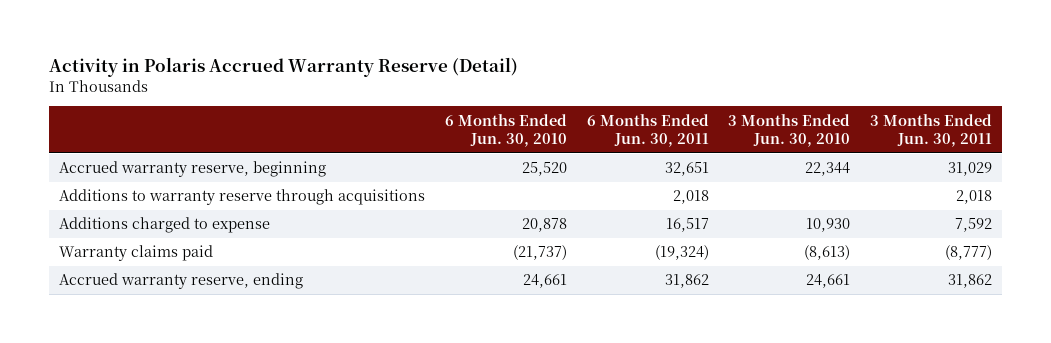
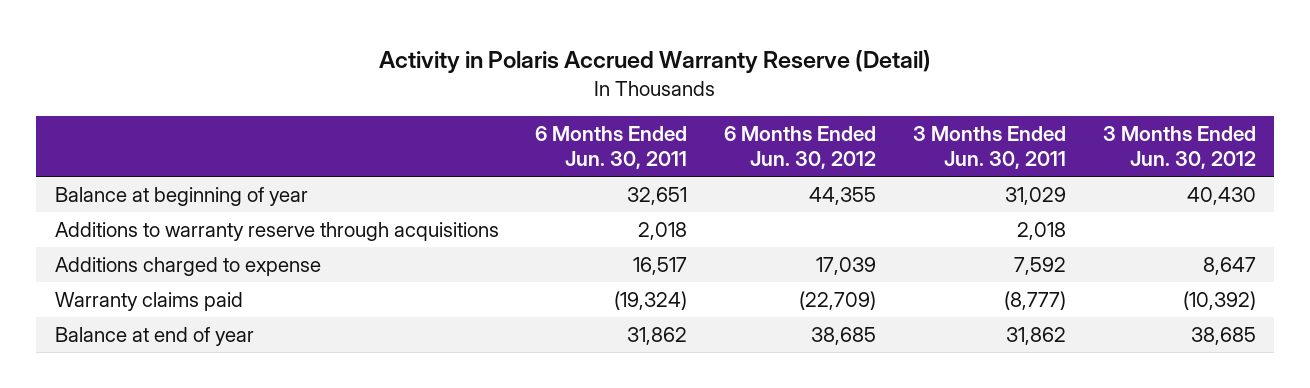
[444,113,567,147] 6 Months Ended Jun. 30, 2010 -> none
[728,113,851,147] 3 Months Ended Jun. 30, 2010 -> none
none -> [724,126,877,169] 6 Months Ended Jun. 30, 2012
none -> [1102,126,1256,169] 3 Months Ended Jun. 30, 2012
[59,161,327,178] Accrued warranty reserve, beginning -> [54,187,308,207] Balance at beginning of year
[59,273,304,290] Accrued warranty reserve, ending -> [54,327,254,347] Balance at end of year

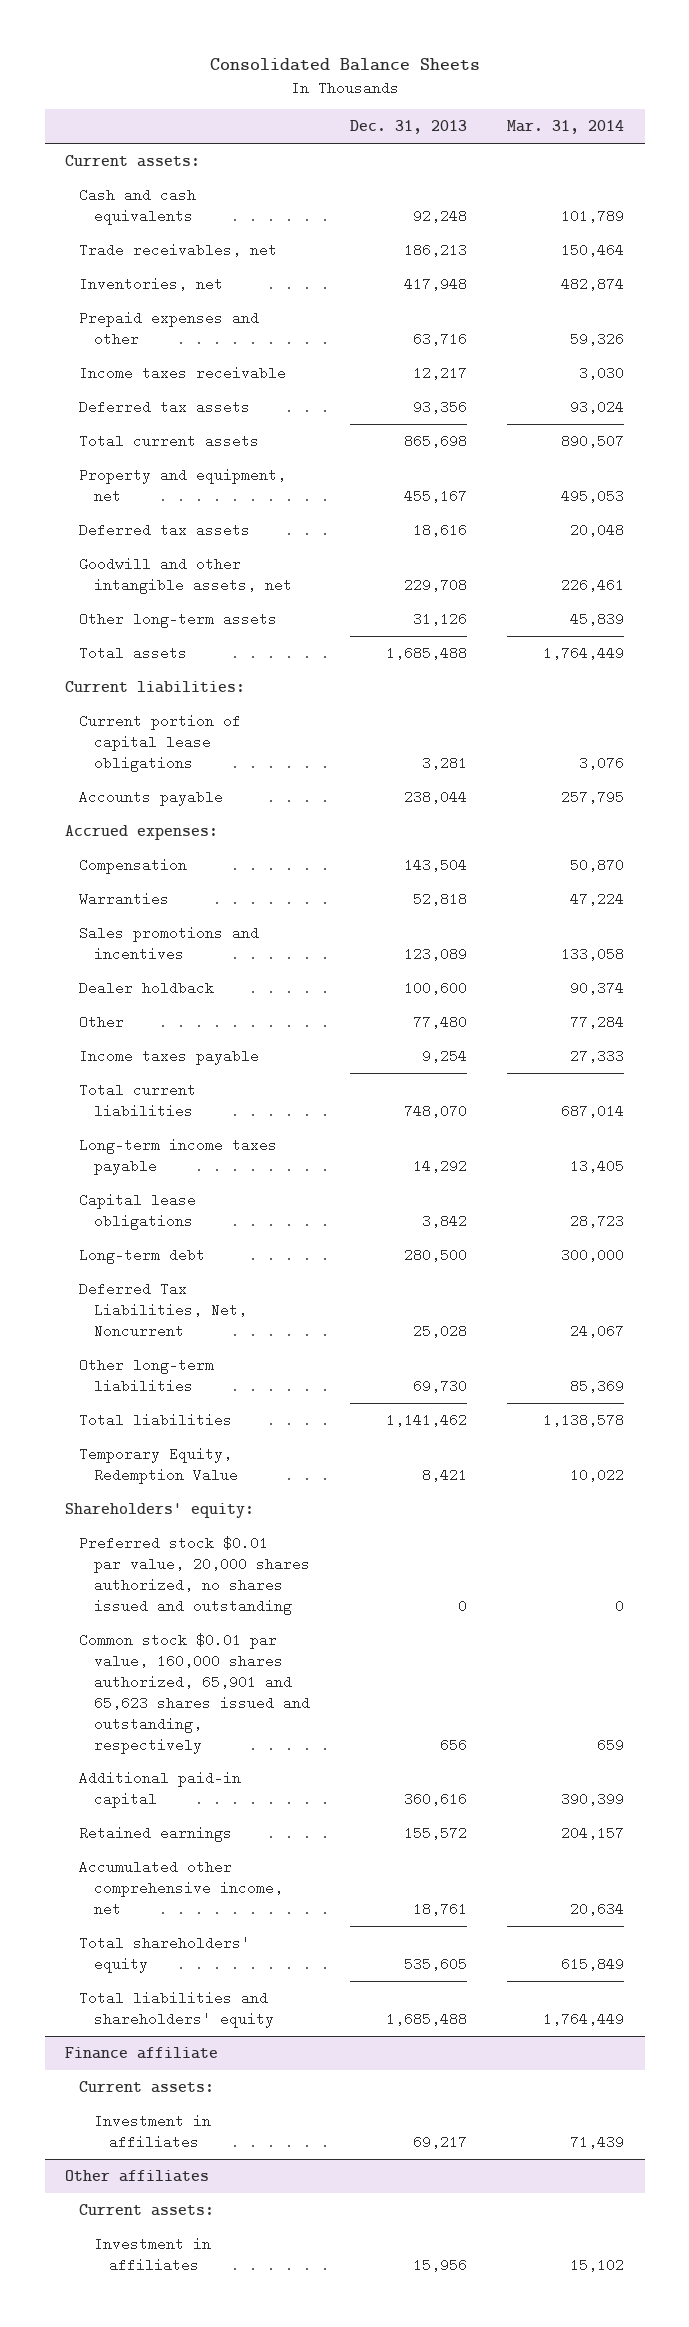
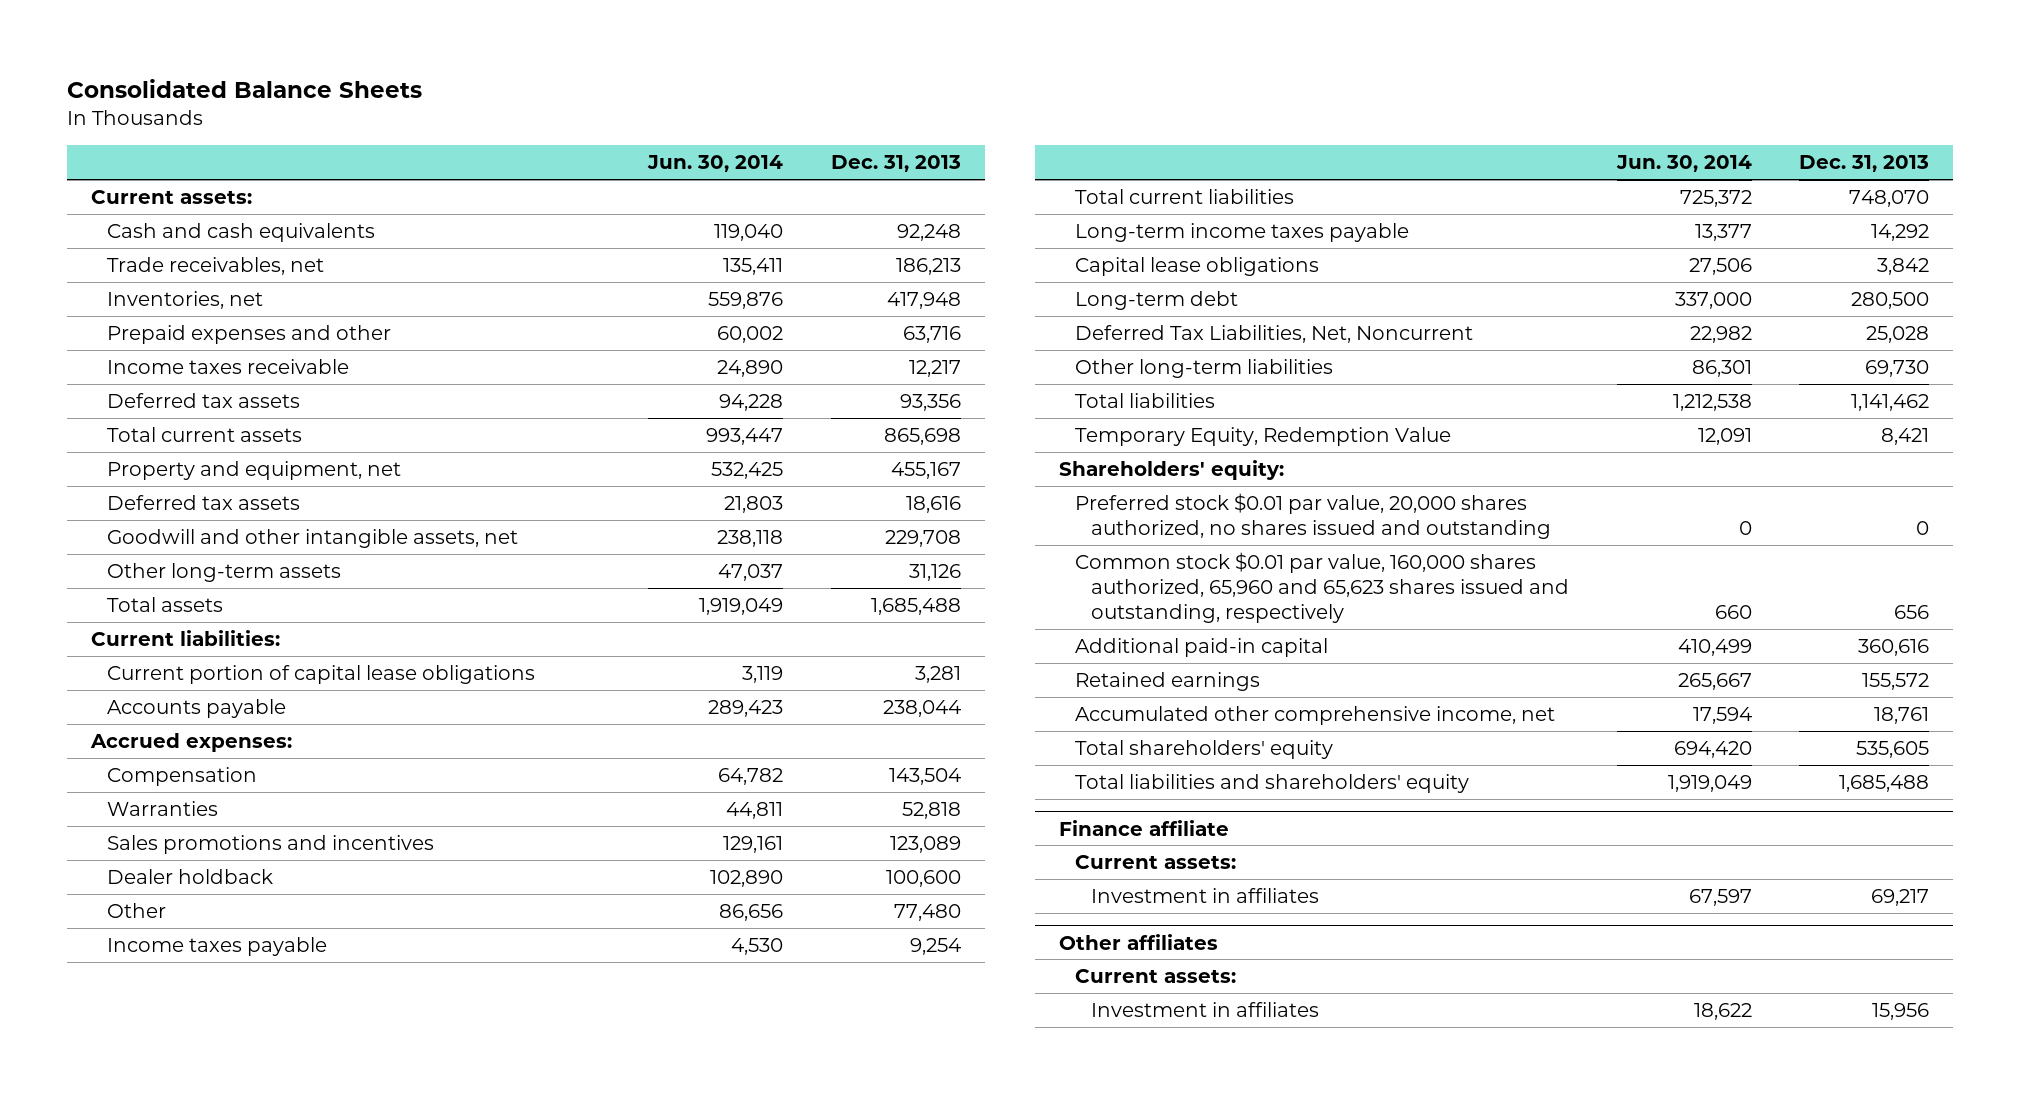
[507,120,625,135] Mar. 31, 2014 -> none
none -> [647,155,784,173] Jun. 30, 2014
[79,1632,310,1754] Common stock $0.01 par value, 160,000 shares authorized, 65,901 and 65,623 shares issued and outstanding, respectively -> [1074,551,1569,624] Common stock $0.01 par value, 160,000 shares authorized, 65,960 and 65,623 shares issued and outstanding, respectively

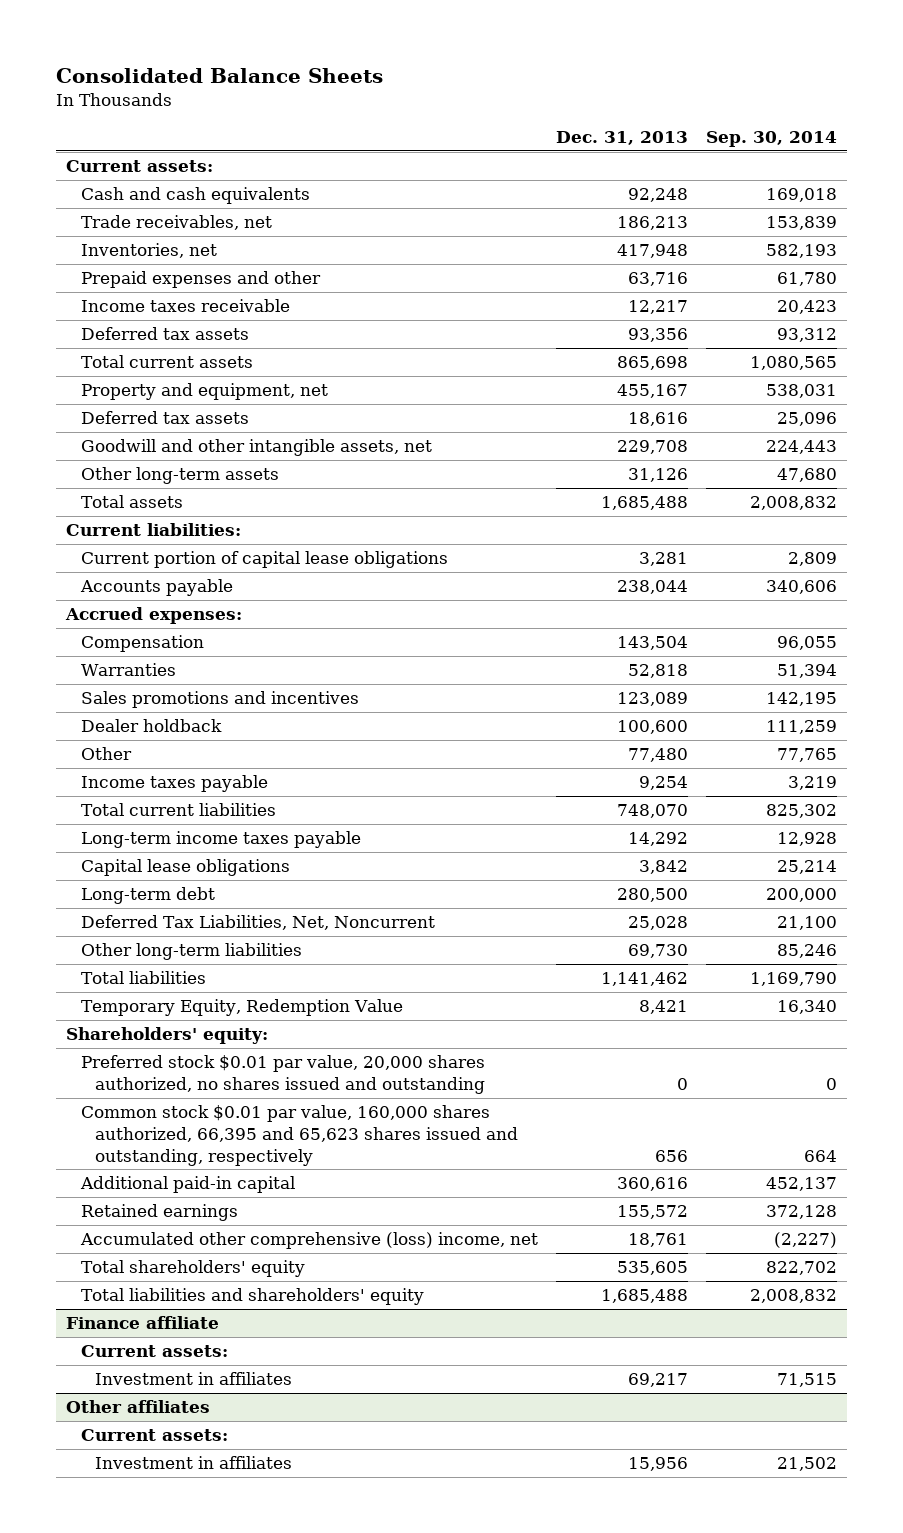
[647,155,784,173] Jun. 30, 2014 -> none
none -> [706,130,838,147] Sep. 30, 2014
[1074,551,1569,624] Common stock $0.01 par value, 160,000 shares authorized, 65,960 and 65,623 shares issued and outstanding, respectively -> [80,1105,519,1166] Common stock $0.01 par value, 160,000 shares authorized, 66,395 and 65,623 shares issued and outstanding, respectively
[1074,705,1555,725] Accumulated other comprehensive income, net -> [79,1232,538,1250] Accumulated other comprehensive (loss) income, net

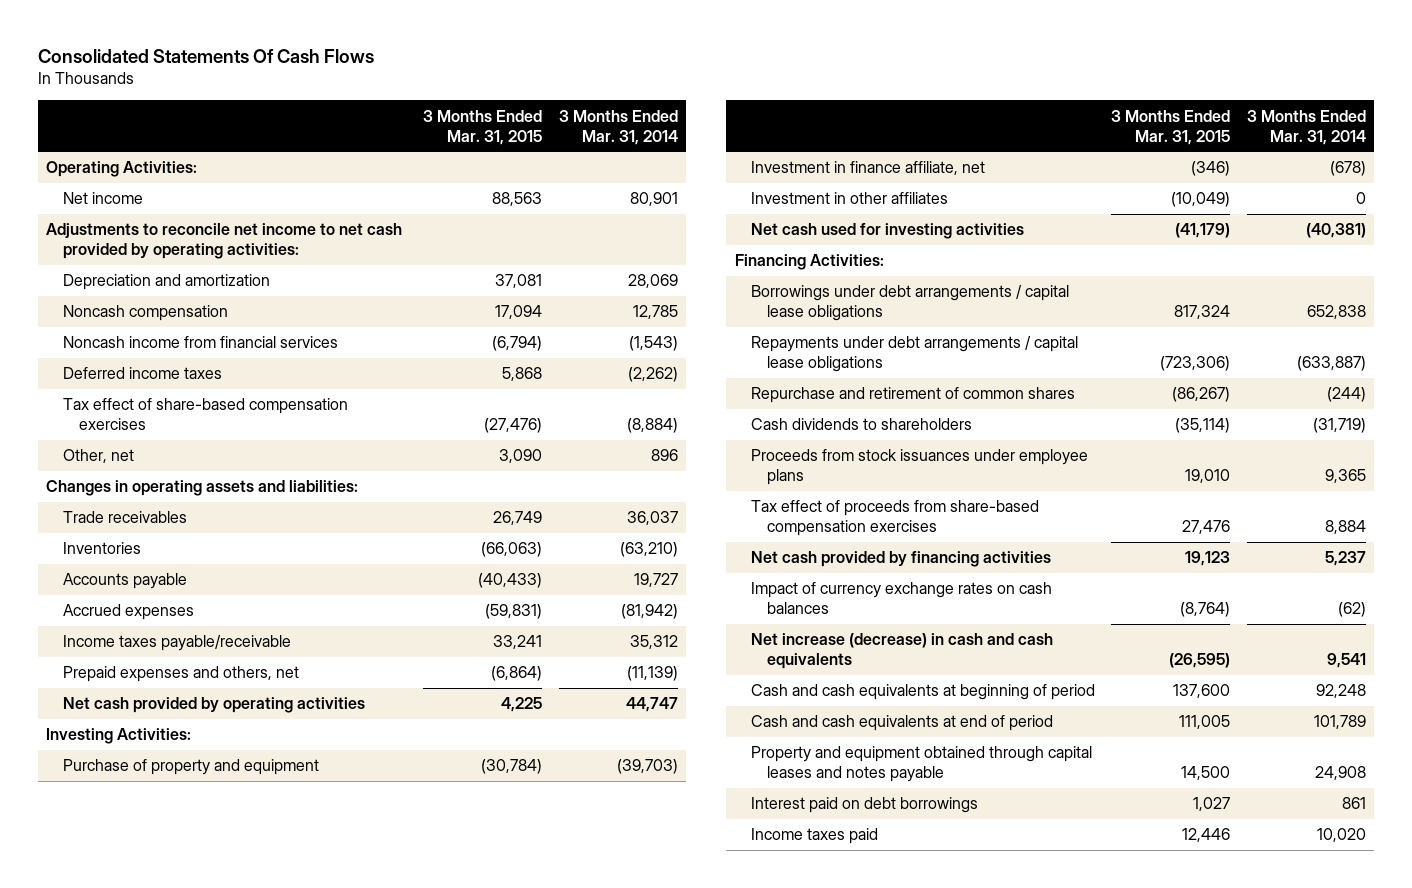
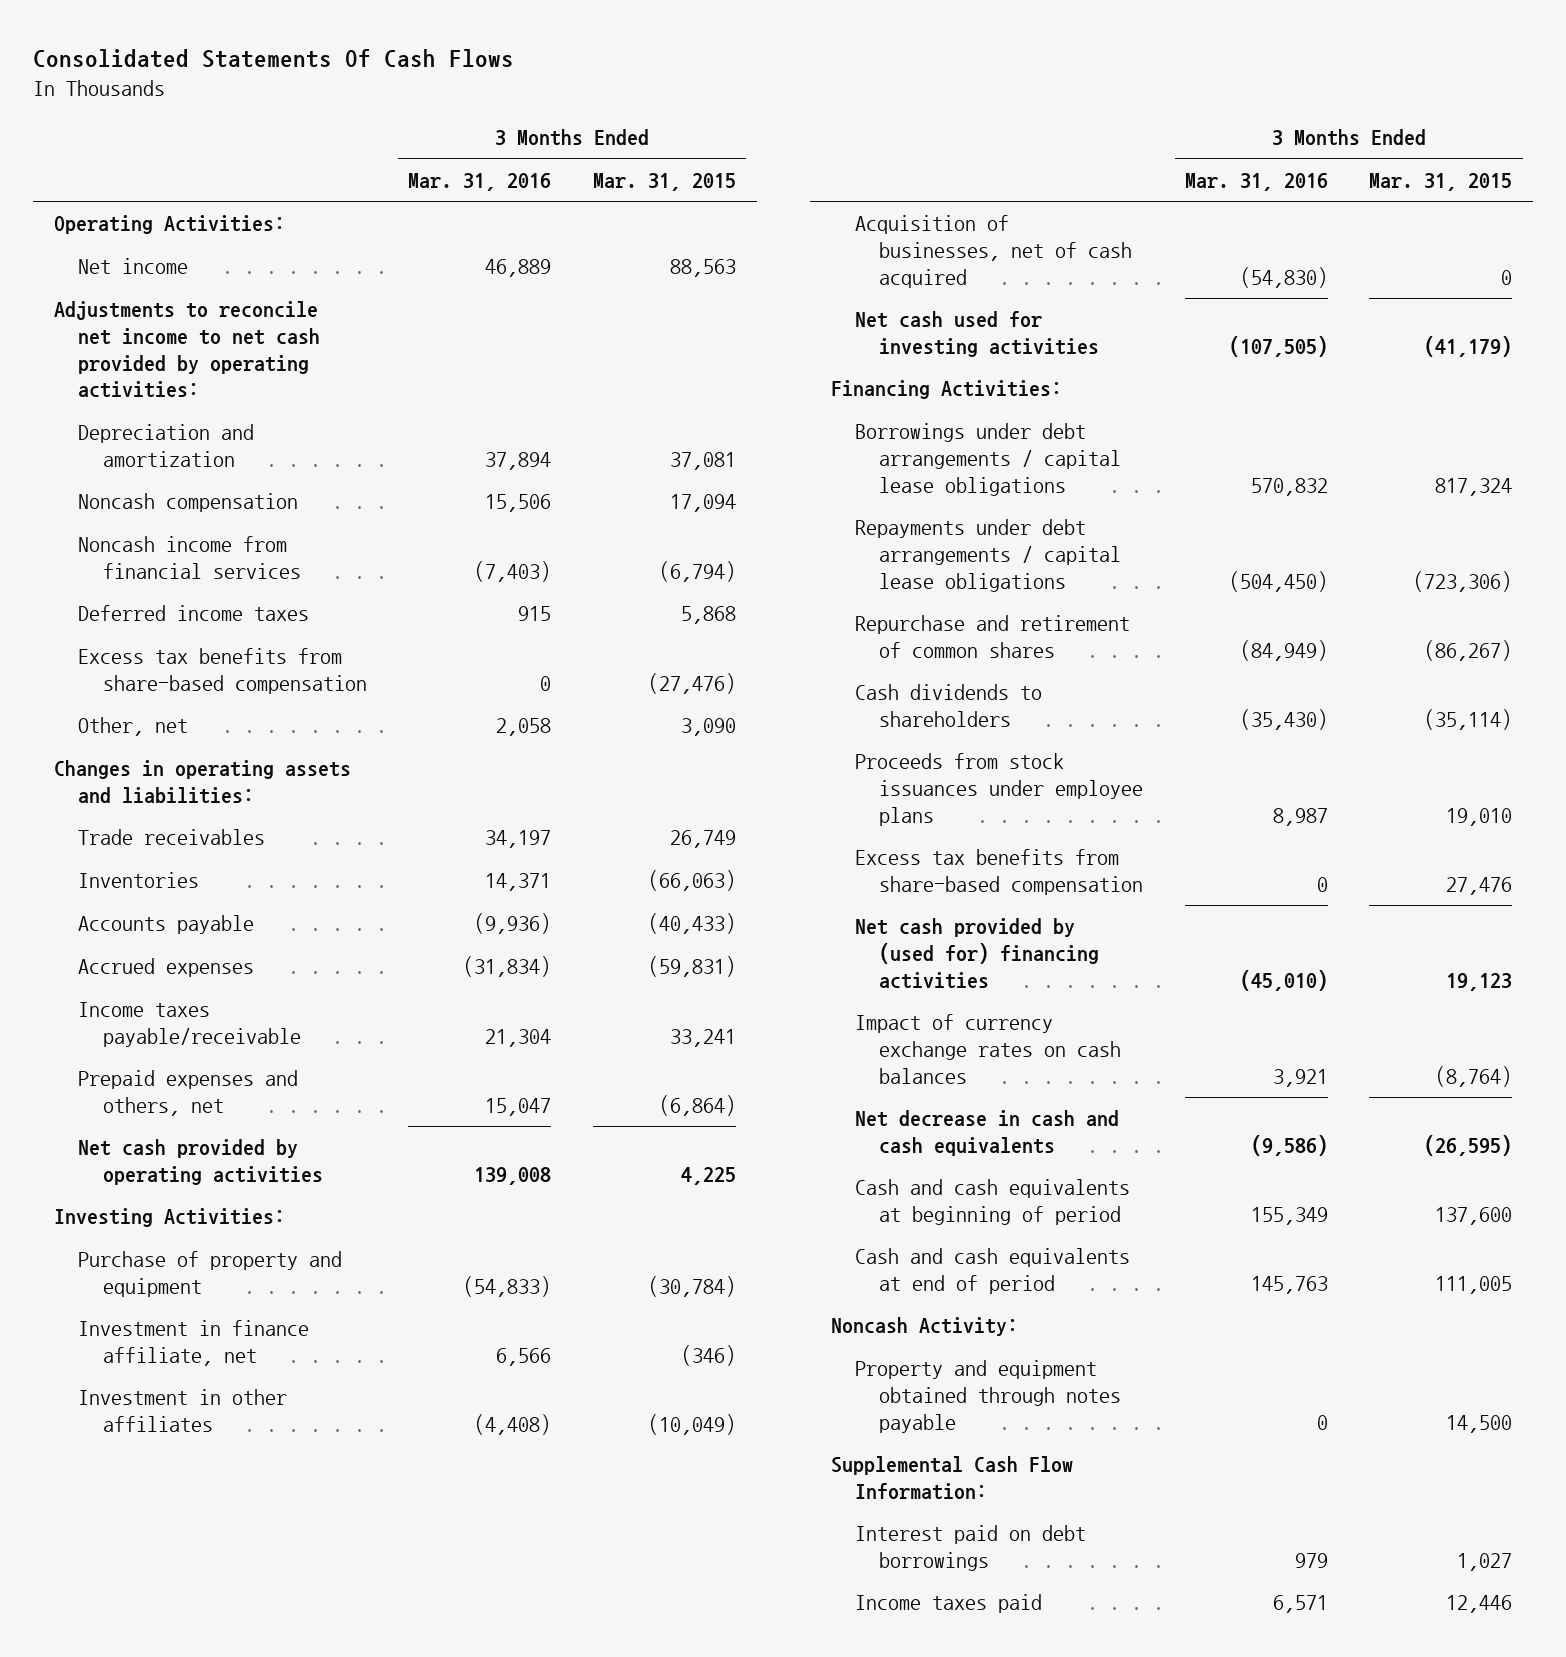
[558,109,678,145] 3 Months Ended Mar. 31, 2014 -> none
none -> [408,172,552,191] Mar. 31, 2016
[62,398,348,431] Tax effect of share-based compensation exercises -> [78,648,367,694] Excess tax benefits from share-based compensation
none -> [854,215,1133,288] Acquisition of businesses, net of cash acquired
[750,500,1039,537] Tax effect of proceeds from share-based compensation exercises -> [854,849,1144,895] Excess tax benefits from share-based compensation
[750,551,1051,568] Net cash provided by financing activities -> [854,918,1100,989] Net cash provided by (used for) financing activities
[750,633,1053,670] Net increase (decrease) in cash and cash equivalents -> [854,1110,1119,1156] Net decrease in cash and cash equivalents
none -> [830,1317,1018,1337] Noncash Activity:
[750,746,1092,783] Property and equipment obtained through capital leases and notes payable -> [854,1360,1122,1433] Property and equipment obtained through notes payable
none -> [830,1456,1073,1500] Supplemental Cash Flow Information:

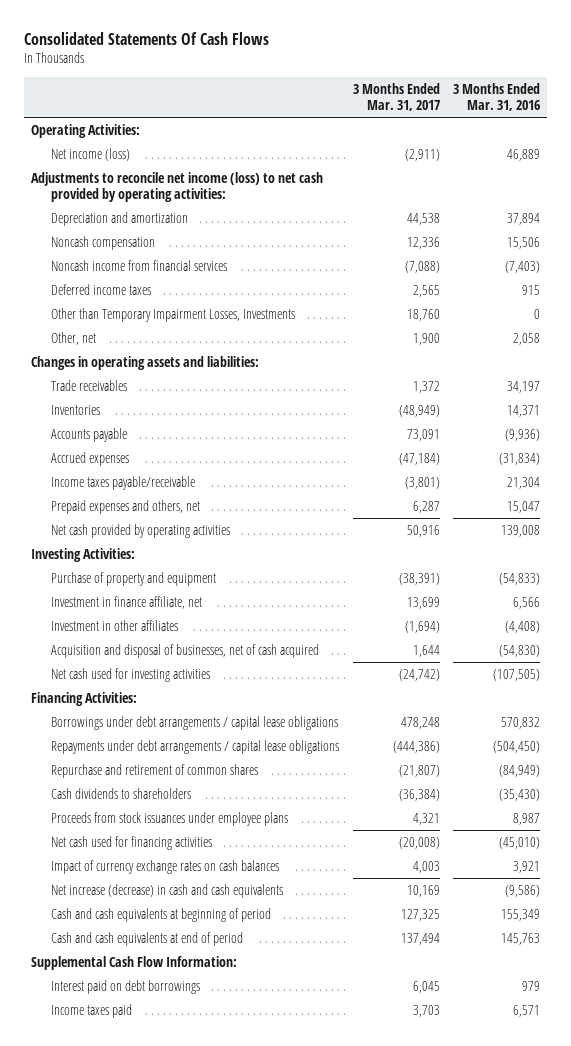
[592,172,736,191] Mar. 31, 2015 -> none
none -> [352,82,440,111] 3 Months Ended Mar. 31, 2017
[78,258,189,275] Net income -> [51,148,131,162] Net income (loss)
[53,301,321,399] Adjustments to reconcile net income to net cash provided by operating activities: -> [30,172,323,202] Adjustments to reconcile net income (loss) to net cash provided by operating activities:
[78,648,367,694] Excess tax benefits from share-based compensation -> none
none -> [51,308,296,323] Other than Temporary Impairment Losses, Investments
[854,215,1133,288] Acquisition of businesses, net of cash acquired -> [51,644,320,659] Acquisition and disposal of businesses, net of cash acquired
[854,849,1144,895] Excess tax benefits from share-based compensation -> none
[854,918,1100,989] Net cash provided by (used for) financing activities -> [51,836,213,851] Net cash used for financing activities
[854,1110,1119,1156] Net decrease in cash and cash equivalents -> [51,884,284,899] Net increase (decrease) in cash and cash equivalents
[830,1317,1018,1337] Noncash Activity: -> none
[854,1360,1122,1433] Property and equipment obtained through notes payable -> none

